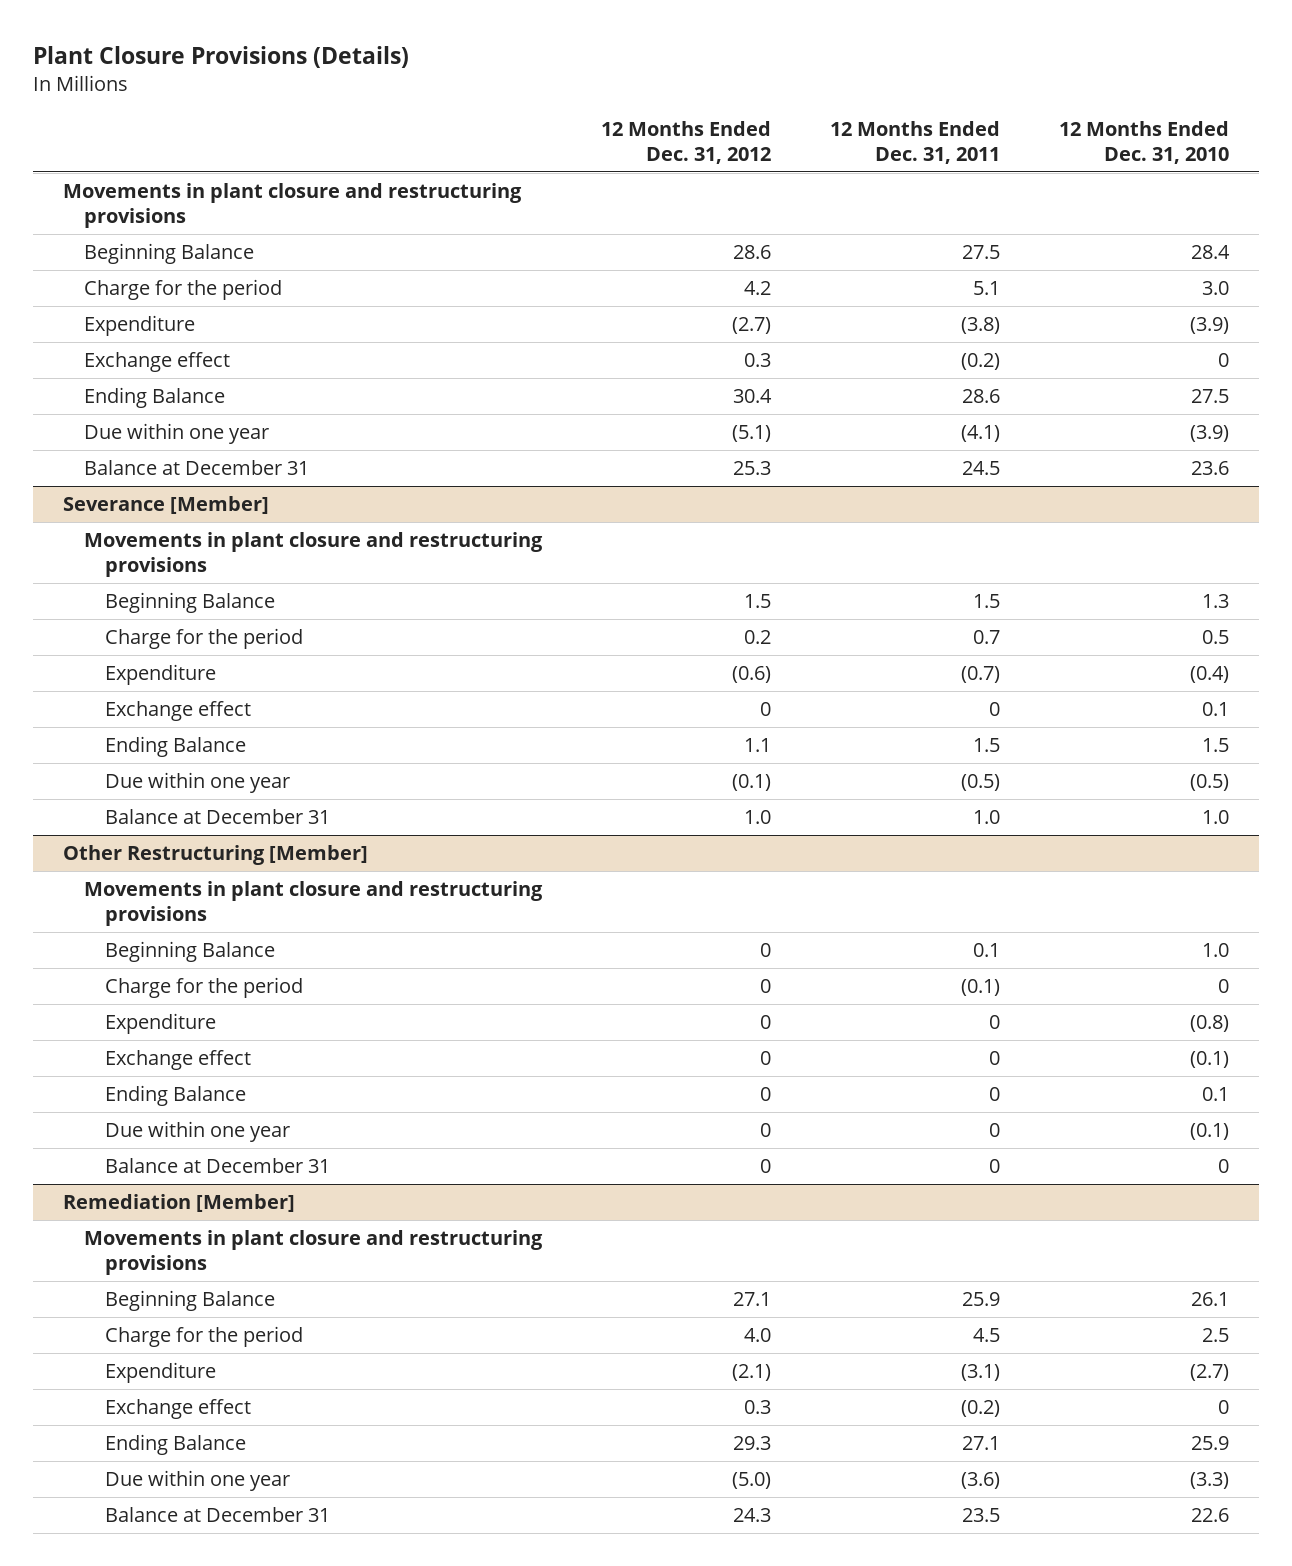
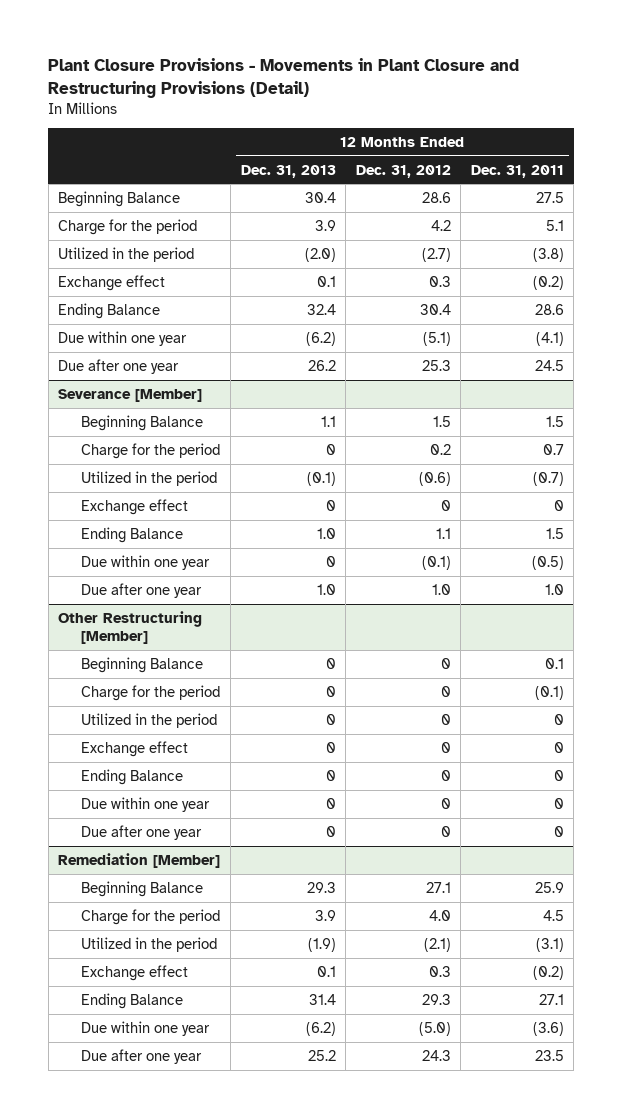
[33,46,410,69] Plant Closure Provisions (Details) -> [48,58,520,98] Plant Closure Provisions - Movements in Plant Closure and Restructuring Provisions (Detail)
[1059,121,1230,164] 12 Months Ended Dec. 31, 2010 -> none
none -> [240,164,336,178] Dec. 31, 2013
[62,183,522,228] Movements in plant closure and restructuring provisions -> none
[83,315,195,337] Expenditure -> [58,246,195,262] Utilized in the period
[83,460,309,476] Balance at December 31 -> [58,358,180,374] Due after one year
[83,532,543,577] Movements in plant closure and restructuring provisions -> none
[104,664,216,686] Expenditure -> none
none -> [81,470,218,486] Utilized in the period
[104,809,330,825] Balance at December 31 -> [81,582,203,598] Due after one year
[83,881,543,926] Movements in plant closure and restructuring provisions -> none
[104,1013,216,1035] Expenditure -> none
none -> [81,712,218,728] Utilized in the period
[104,1158,330,1174] Balance at December 31 -> [81,824,203,840] Due after one year
[83,1230,543,1275] Movements in plant closure and restructuring provisions -> none
[104,1362,216,1384] Expenditure -> [81,936,218,952] Utilized in the period
[104,1507,330,1523] Balance at December 31 -> [81,1048,203,1064] Due after one year

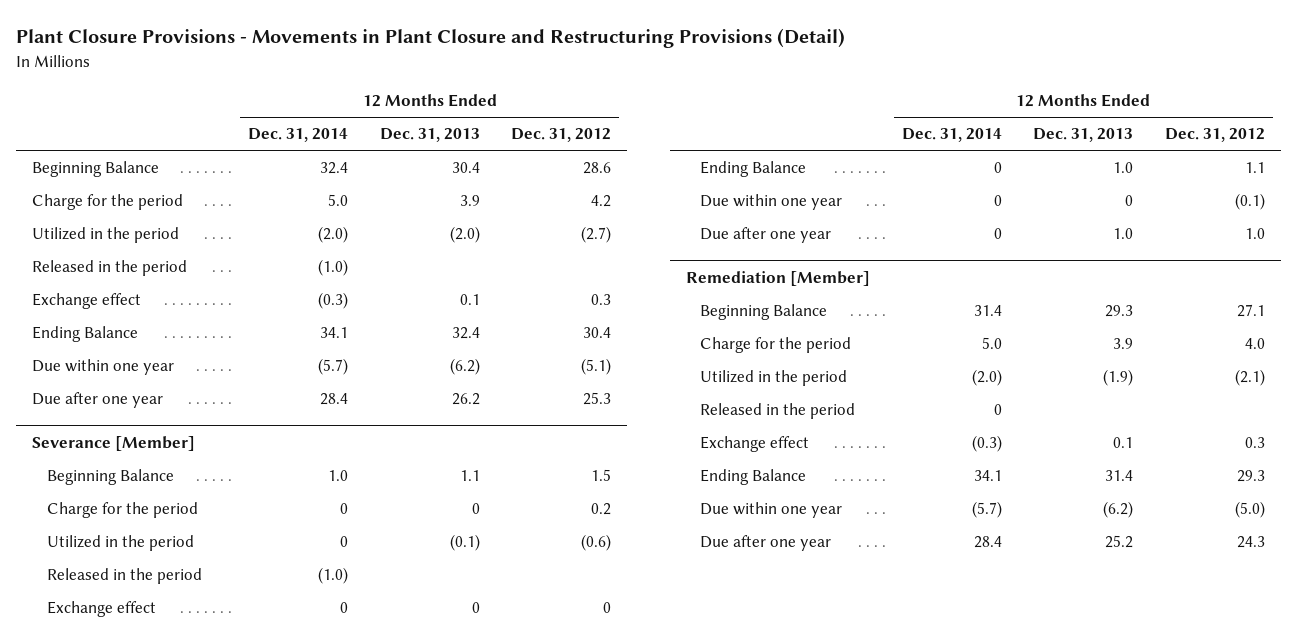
[470,164,564,178] Dec. 31, 2011 -> none
none -> [247,128,348,143] Dec. 31, 2014
none -> [32,260,188,277] Released in the period
none -> [46,568,202,585] Released in the period
[58,610,203,645] Other Restructuring [Member] -> none
[81,656,204,673] Beginning Balance -> none
[81,684,221,701] Charge for the period -> none
[81,712,218,728] Utilized in the period -> none
[81,740,189,757] Exchange effect -> none
[81,768,184,785] Ending Balance -> none
[81,796,211,812] Due within one year -> none
[81,824,203,840] Due after one year -> none
none -> [700,403,856,420] Released in the period

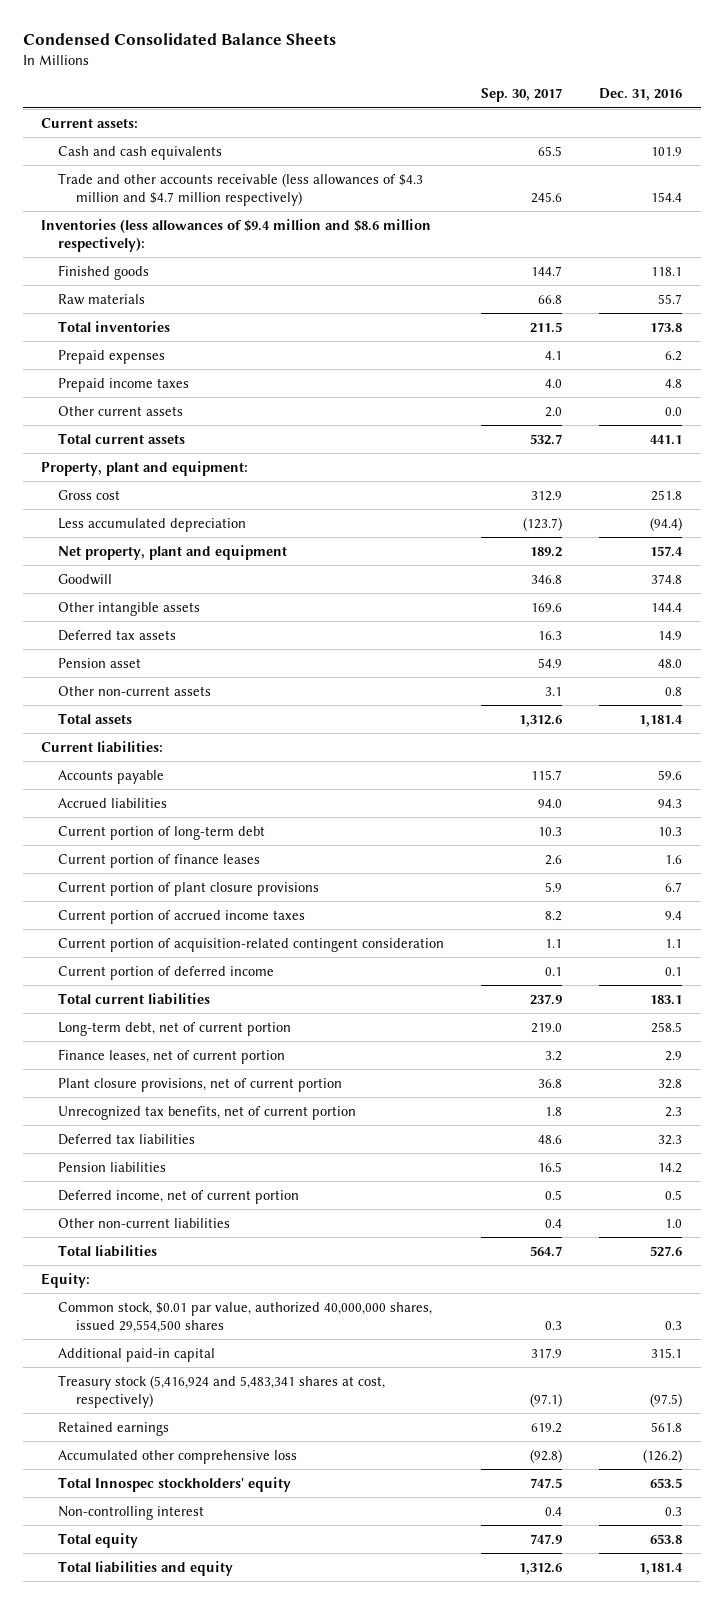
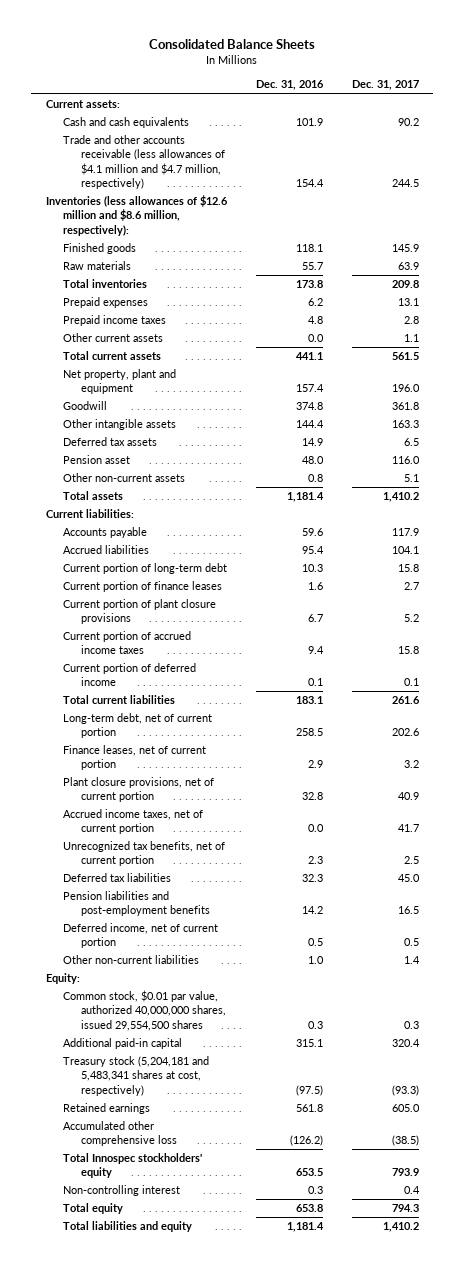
[22,33,336,46] Condensed Consolidated Balance Sheets -> [149,38,316,49] Consolidated Balance Sheets
[481,88,563,103] Sep. 30, 2017 -> none
none -> [351,80,419,91] Dec. 31, 2017
[58,172,424,206] Trade and other accounts receivable (less allowances of $4.3 million and $4.7 million respectively) -> [63,135,226,189] Trade and other accounts receivable (less allowances of $4.1 million and $4.7 million, respectively)
[40,218,431,252] Inventories (less allowances of $9.4 million and $8.6 million respectively): -> [45,195,228,236] Inventories (less allowances of $12.6 million and $8.6 million, respectively):
[40,460,248,476] Property, plant and equipment: -> none
[58,489,121,500] Gross cost -> none
[58,517,247,532] Less accumulated depreciation -> none
[658,798,683,808] 94.3 -> [302,546,325,555] 95.4
[58,937,445,952] Current portion of acquisition-related contingent consideration -> none
none -> [63,809,204,835] Accrued income taxes, net of current portion
[58,1161,167,1172] Pension liabilities -> [63,891,211,917] Pension liabilities and post-employment benefits
[58,1244,158,1257] Total liabilities -> none
[58,1374,386,1408] Treasury stock (5,416,924 and 5,483,341 shares at cost, respectively) -> [63,1056,210,1096] Treasury stock (5,204,181 and 5,483,341 shares at cost, respectively)

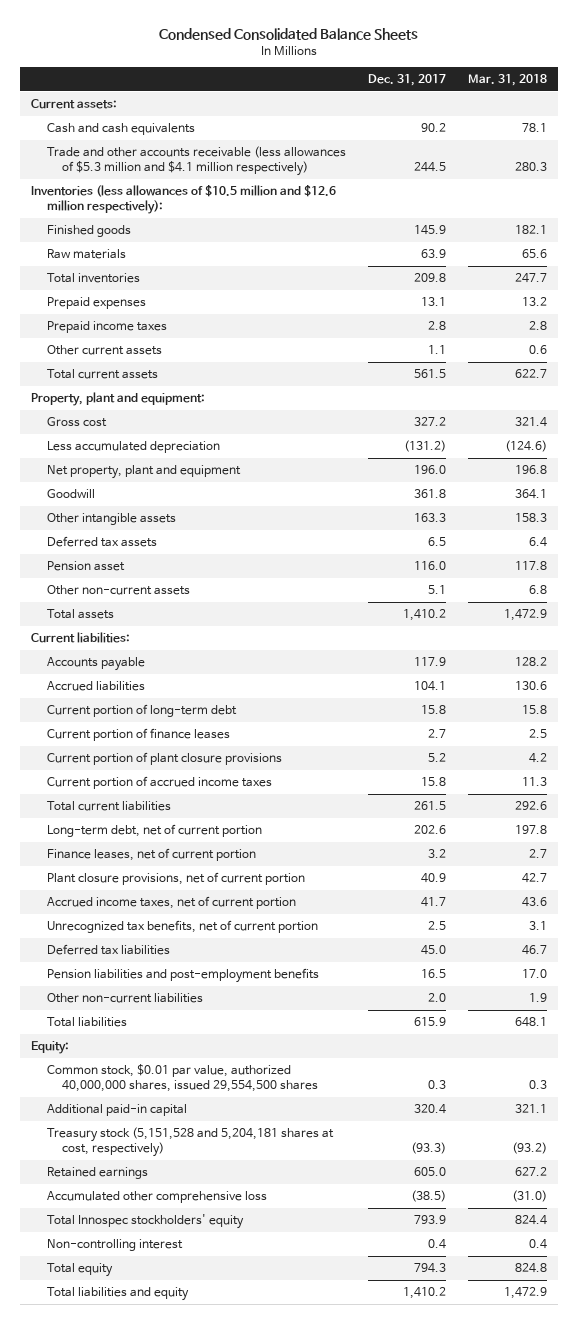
[149,38,316,49] Consolidated Balance Sheets -> [159,27,419,40] Condensed Consolidated Balance Sheets
[256,80,325,91] Dec. 31, 2016 -> none
none -> [467,74,547,87] Mar. 31, 2018
[63,135,226,189] Trade and other accounts receivable (less allowances of $4.1 million and $4.7 million, respectively) -> [46,146,346,177] Trade and other accounts receivable (less allowances of $5.3 million and $4.1 million respectively)
[45,195,228,236] Inventories (less allowances of $12.6 million and $8.6 million, respectively): -> [31,185,337,215] Inventories (less allowances of $10.5 million and $12.6 million respectively):
none -> [31,392,206,407] Property, plant and equipment:
none -> [46,417,107,428] Gross cost
none -> [46,441,220,454] Less accumulated depreciation
[63,663,197,687] Current portion of deferred income -> none
[391,696,420,705] 261.6 -> [413,801,446,811] 261.5
[63,923,219,949] Deferred income, net of current portion -> none
[403,956,420,965] 1.4 -> [427,993,446,1003] 2.0
none -> [46,1017,127,1028] Total liabilities
[63,1056,210,1096] Treasury stock (5,204,181 and 5,483,341 shares at cost, respectively) -> [46,1127,334,1158] Treasury stock (5,151,528 and 5,204,181 shares at cost, respectively)

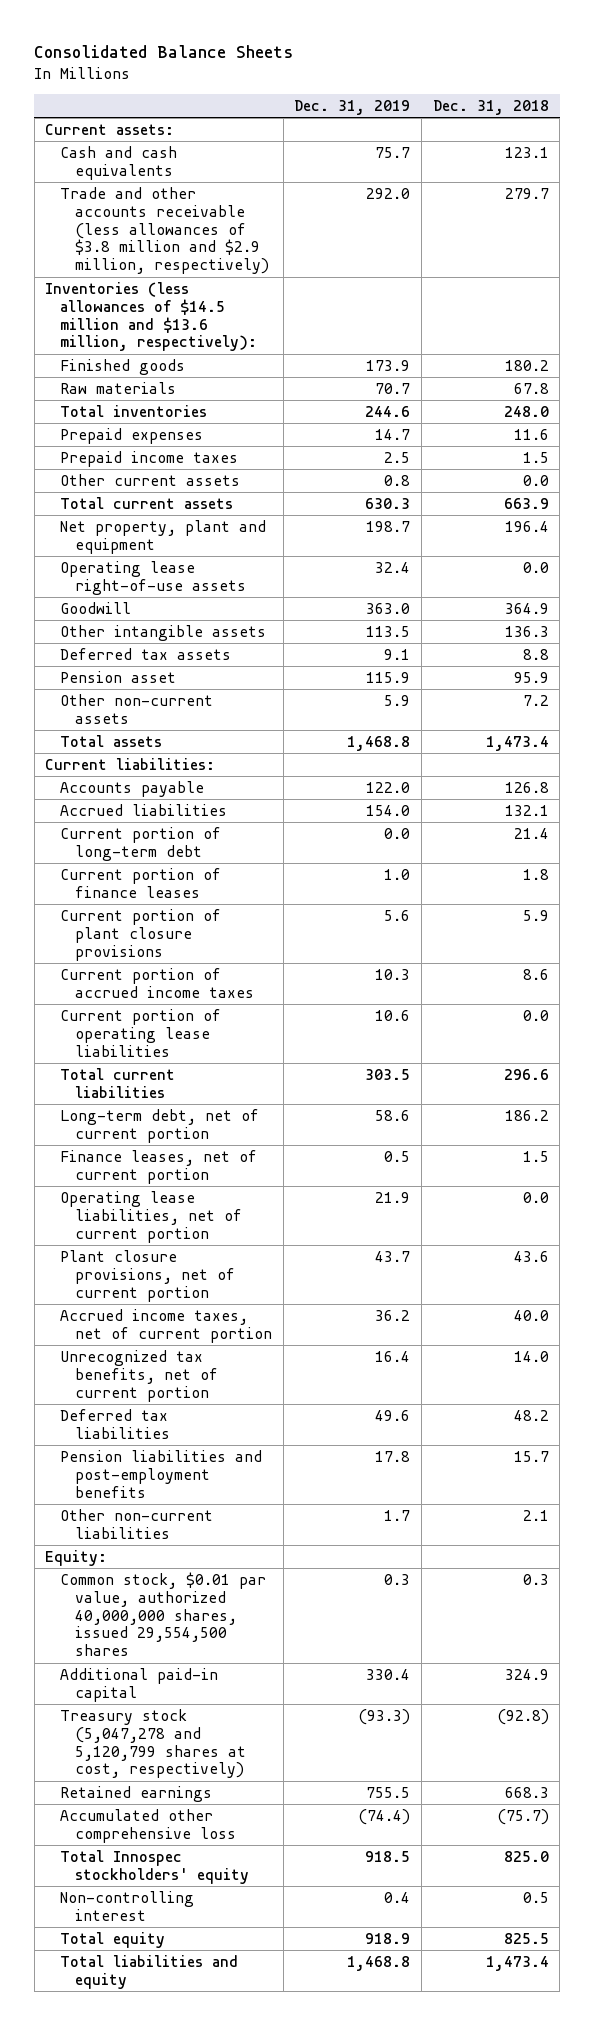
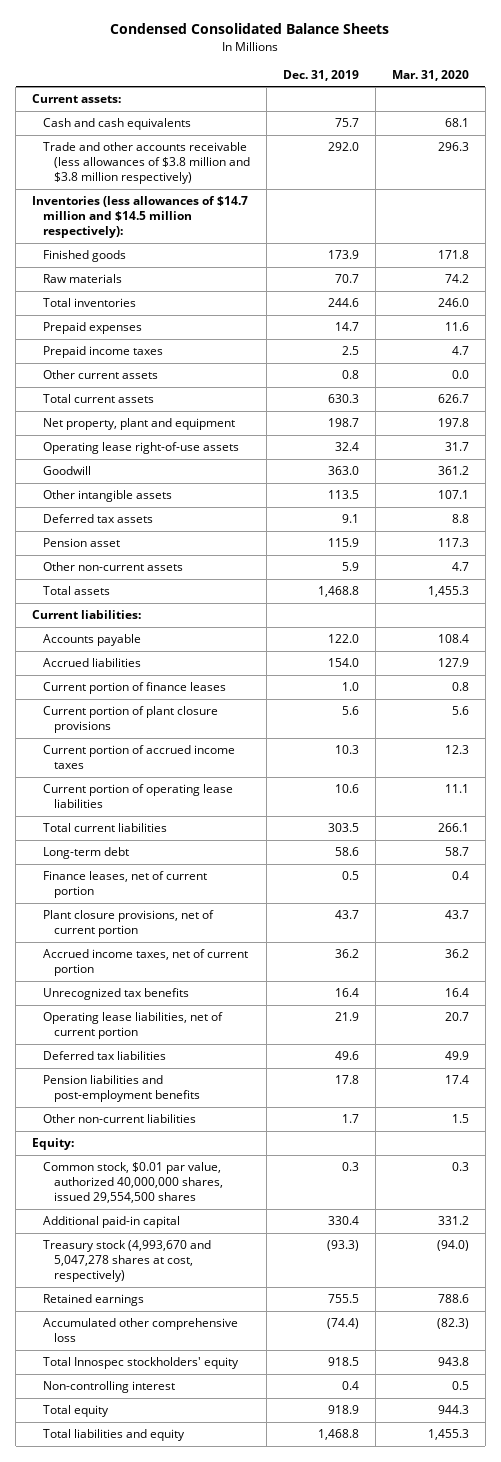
[34,45,294,59] Consolidated Balance Sheets -> [110,23,390,35] Condensed Consolidated Balance Sheets
[432,100,549,116] Dec. 31, 2018 -> none
none -> [391,69,469,81] Mar. 31, 2020
[60,186,270,275] Trade and other accounts receivable (less allowances of $3.8 million and $2.9 million, respectively) -> [43,142,250,184] Trade and other accounts receivable (less allowances of $3.8 million and $3.8 million respectively)
[45,281,258,352] Inventories (less allowances of $14.5 million and $13.6 million, respectively): -> [32,196,249,238] Inventories (less allowances of $14.7 million and $14.5 million respectively):
[60,826,222,861] Current portion of long-term debt -> none
[60,1108,260,1143] Long-term debt, net of current portion -> [43,847,130,860] Long-term debt
[60,1349,219,1402] Unrecognized tax benefits, net of current portion -> [43,988,190,1001] Unrecognized tax benefits
[60,1190,243,1243] Operating lease liabilities, net of current portion -> [43,1012,224,1040] Operating lease liabilities, net of current portion
[60,1708,247,1779] Treasury stock (5,047,278 and 5,120,799 shares at cost, respectively) -> [43,1240,212,1282] Treasury stock (4,993,670 and 5,047,278 shares at cost, respectively)

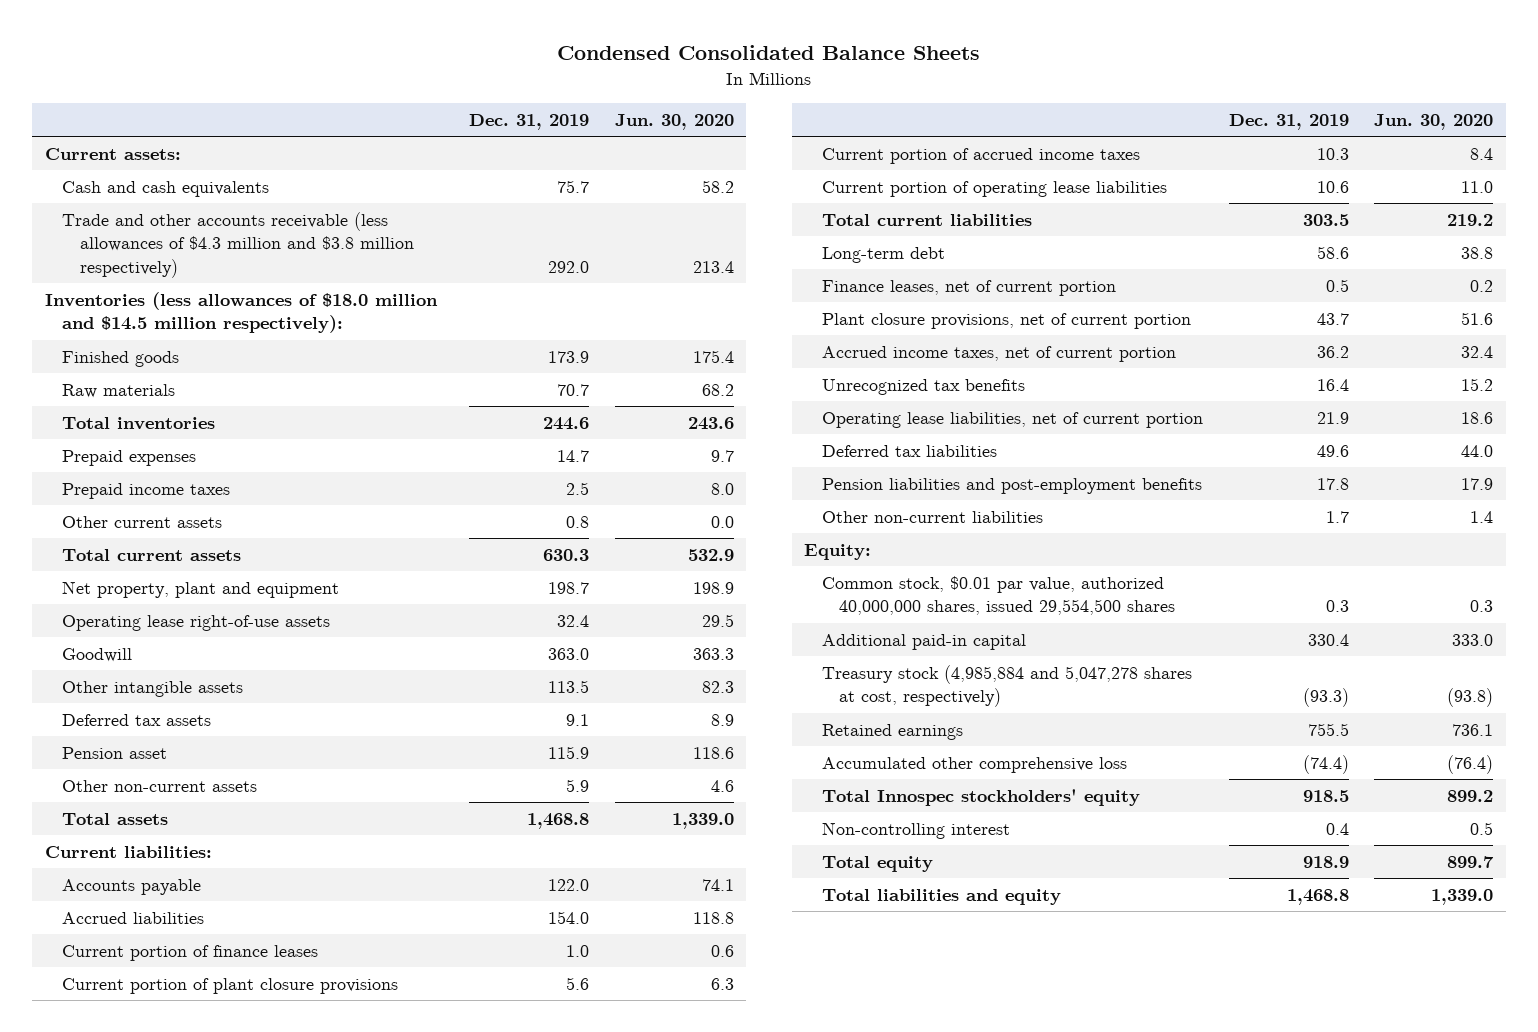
[391,69,469,81] Mar. 31, 2020 -> none
none -> [614,113,734,130] Jun. 30, 2020
[43,142,250,184] Trade and other accounts receivable (less allowances of $3.8 million and $3.8 million respectively) -> [62,211,414,278] Trade and other accounts receivable (less allowances of $4.3 million and $3.8 million respectively)
[32,196,249,238] Inventories (less allowances of $14.7 million and $14.5 million respectively): -> [44,291,438,334] Inventories (less allowances of $18.0 million and $14.5 million respectively):
[43,1240,212,1282] Treasury stock (4,993,670 and 5,047,278 shares at cost, respectively) -> [821,664,1192,708] Treasury stock (4,985,884 and 5,047,278 shares at cost, respectively)

